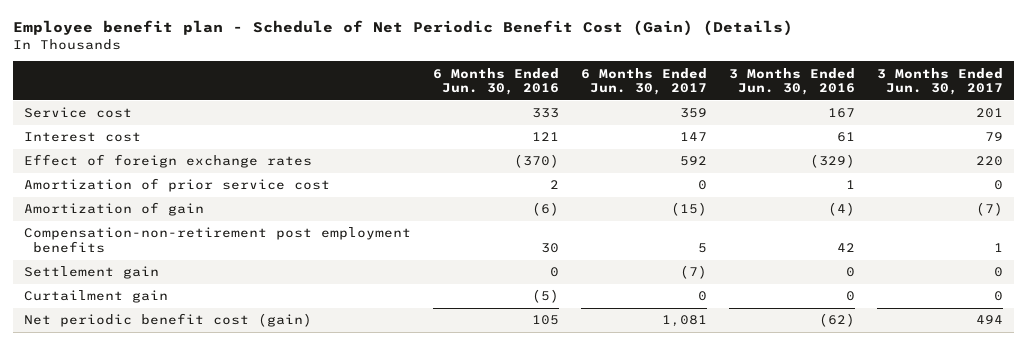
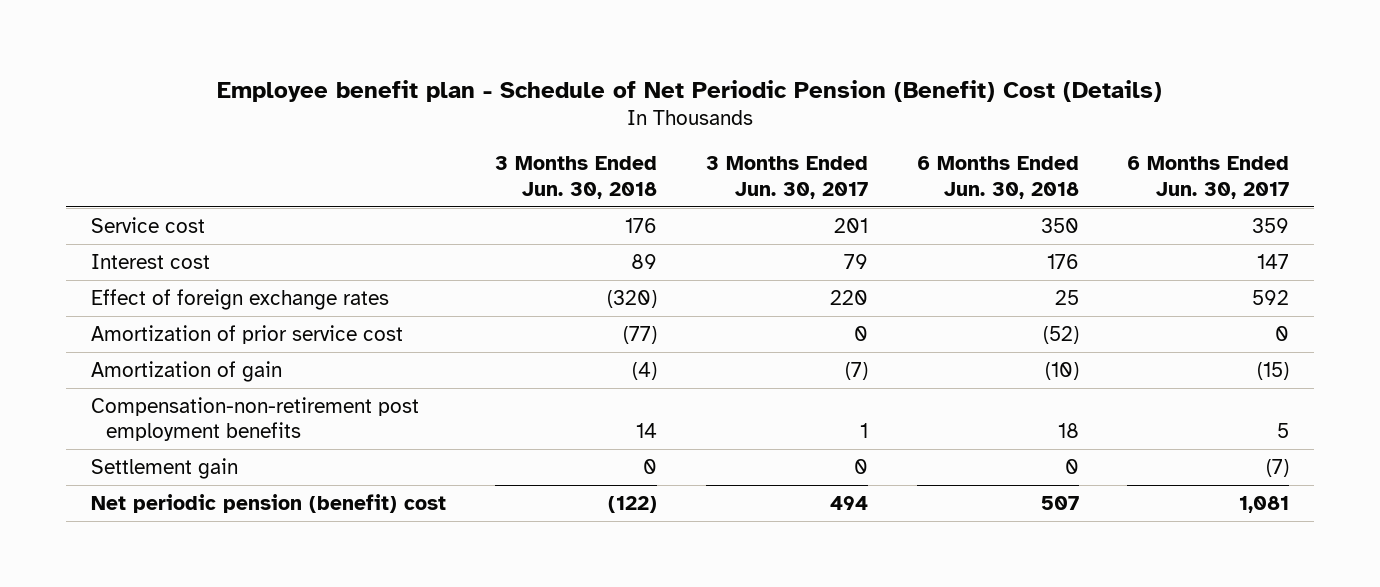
[13,20,794,37] Employee benefit plan - Schedule of Net Periodic Benefit Cost (Gain) (Details) -> [217,79,1163,102] Employee benefit plan - Schedule of Net Periodic Pension (Benefit) Cost (Details)
[433,67,560,96] 6 Months Ended Jun. 30, 2016 -> none
[728,67,855,96] 3 Months Ended Jun. 30, 2016 -> none
none -> [494,156,657,199] 3 Months Ended Jun. 30, 2018
none -> [916,156,1079,199] 6 Months Ended Jun. 30, 2018
[24,290,169,304] Curtailment gain -> none
[24,313,313,328] Net periodic benefit cost (gain) -> [90,493,446,513] Net periodic pension (benefit) cost

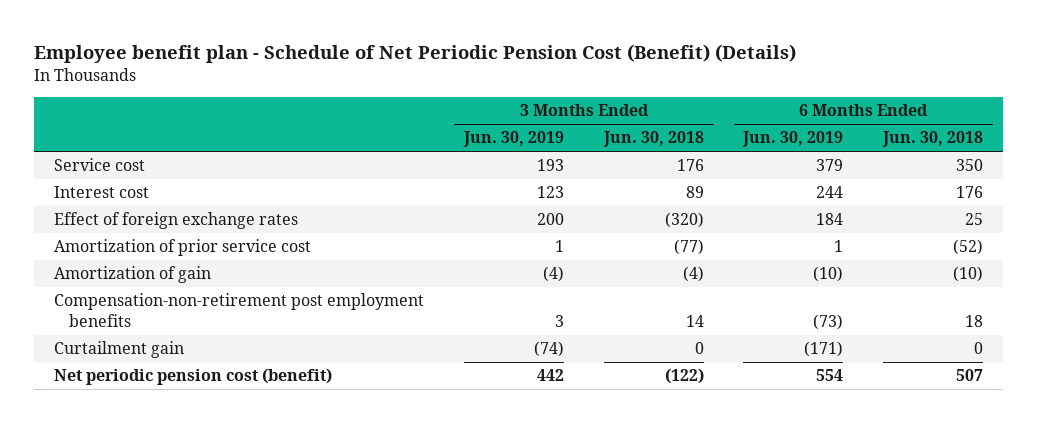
[217,79,1163,102] Employee benefit plan - Schedule of Net Periodic Pension (Benefit) Cost (Details) -> [34,43,797,63] Employee benefit plan - Schedule of Net Periodic Pension Cost (Benefit) (Details)
[705,156,868,199] 3 Months Ended Jun. 30, 2017 -> none
[1127,156,1290,199] 6 Months Ended Jun. 30, 2017 -> none
none -> [462,131,564,148] Jun. 30, 2019
none -> [742,131,844,148] Jun. 30, 2019
[90,457,238,479] Settlement gain -> none
none -> [53,341,184,359] Curtailment gain
[90,493,446,513] Net periodic pension (benefit) cost -> [53,368,332,386] Net periodic pension cost (benefit)

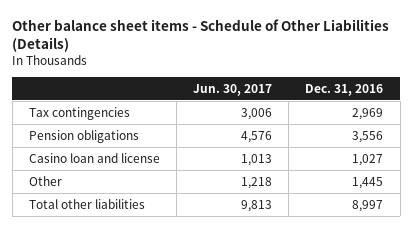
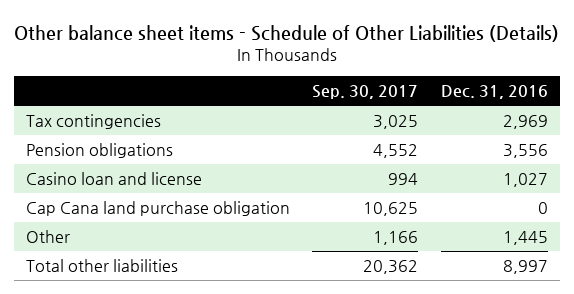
[193,83,273,96] Jun. 30, 2017 -> none
none -> [312,85,419,100] Sep. 30, 2017
none -> [25,201,290,217] Cap Cana land purchase obligation

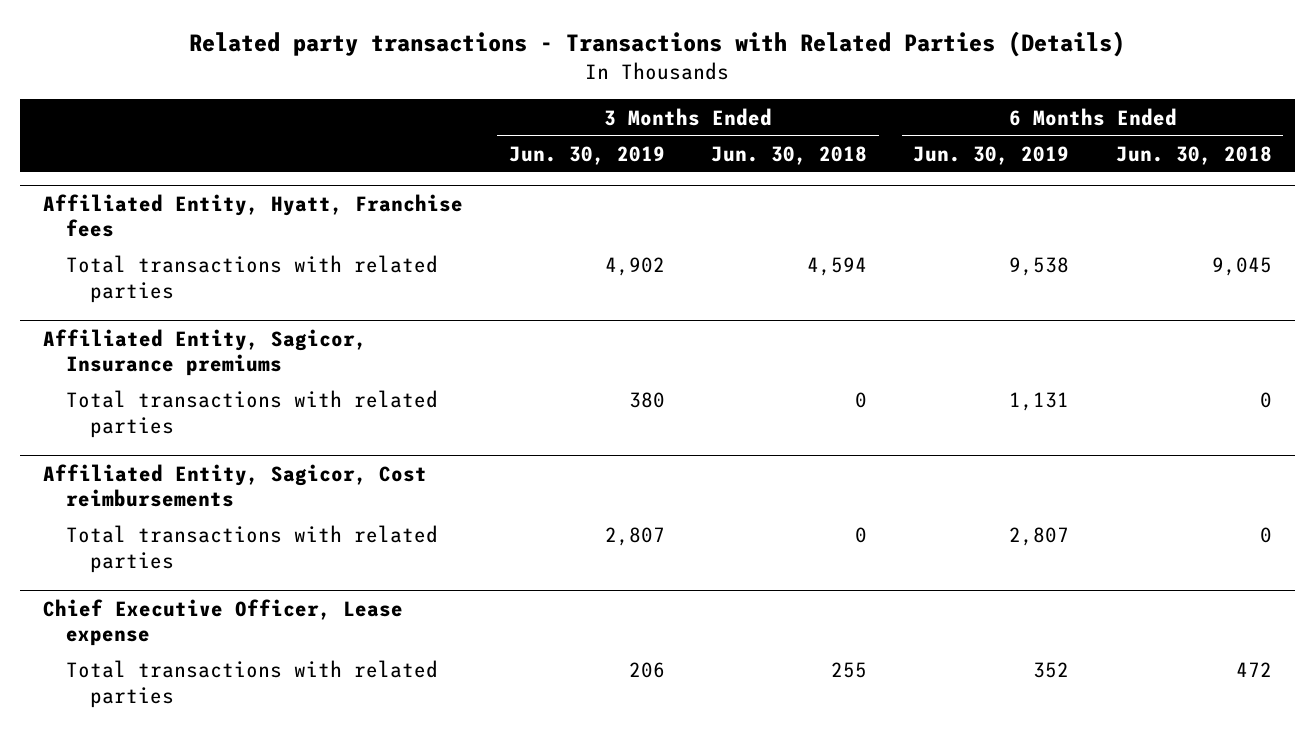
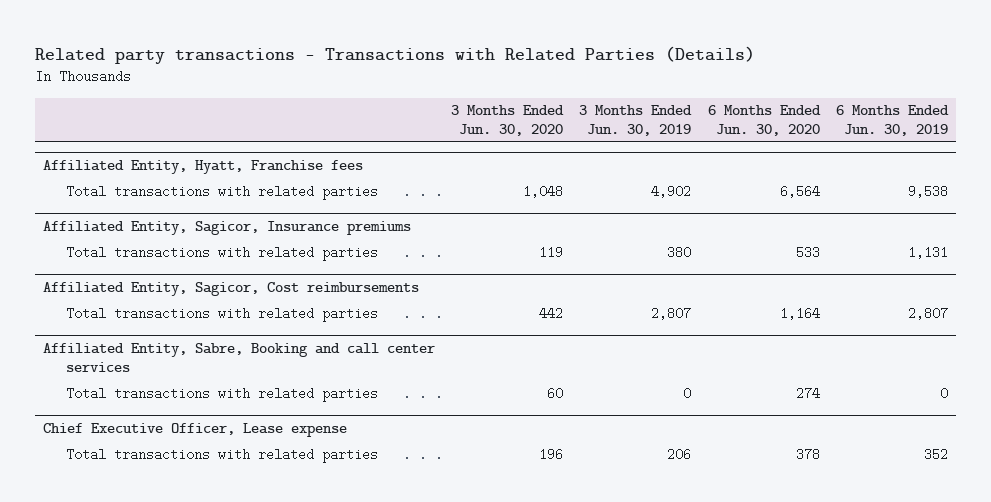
[711,145,868,165] Jun. 30, 2018 -> none
[1115,145,1272,165] Jun. 30, 2018 -> none
none -> [451,105,565,136] 3 Months Ended Jun. 30, 2020
none -> [707,105,821,136] 6 Months Ended Jun. 30, 2020
none -> [42,343,435,372] Affiliated Entity, Sabre, Booking and call center services
none -> [66,386,379,402] Total transactions with related parties

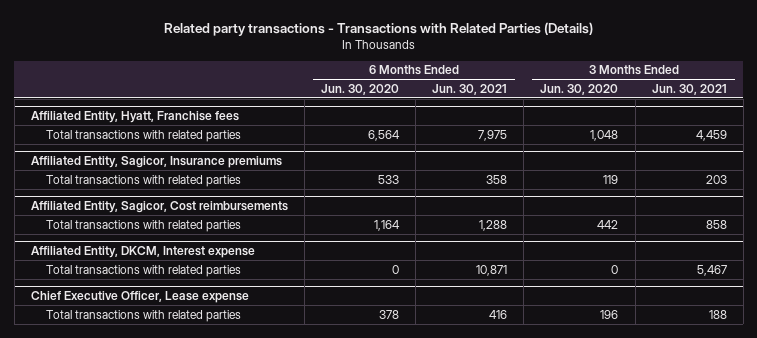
[579,105,693,136] 3 Months Ended Jun. 30, 2019 -> none
[836,105,950,136] 6 Months Ended Jun. 30, 2019 -> none
none -> [432,83,508,95] Jun. 30, 2021
none -> [651,83,727,95] Jun. 30, 2021
[42,343,435,372] Affiliated Entity, Sabre, Booking and call center services -> none
none -> [30,245,255,258] Affiliated Entity, DKCM, Interest expense
[547,386,564,400] 60 -> [611,264,619,274] 0
[795,386,820,400] 274 -> [391,264,399,274] 0

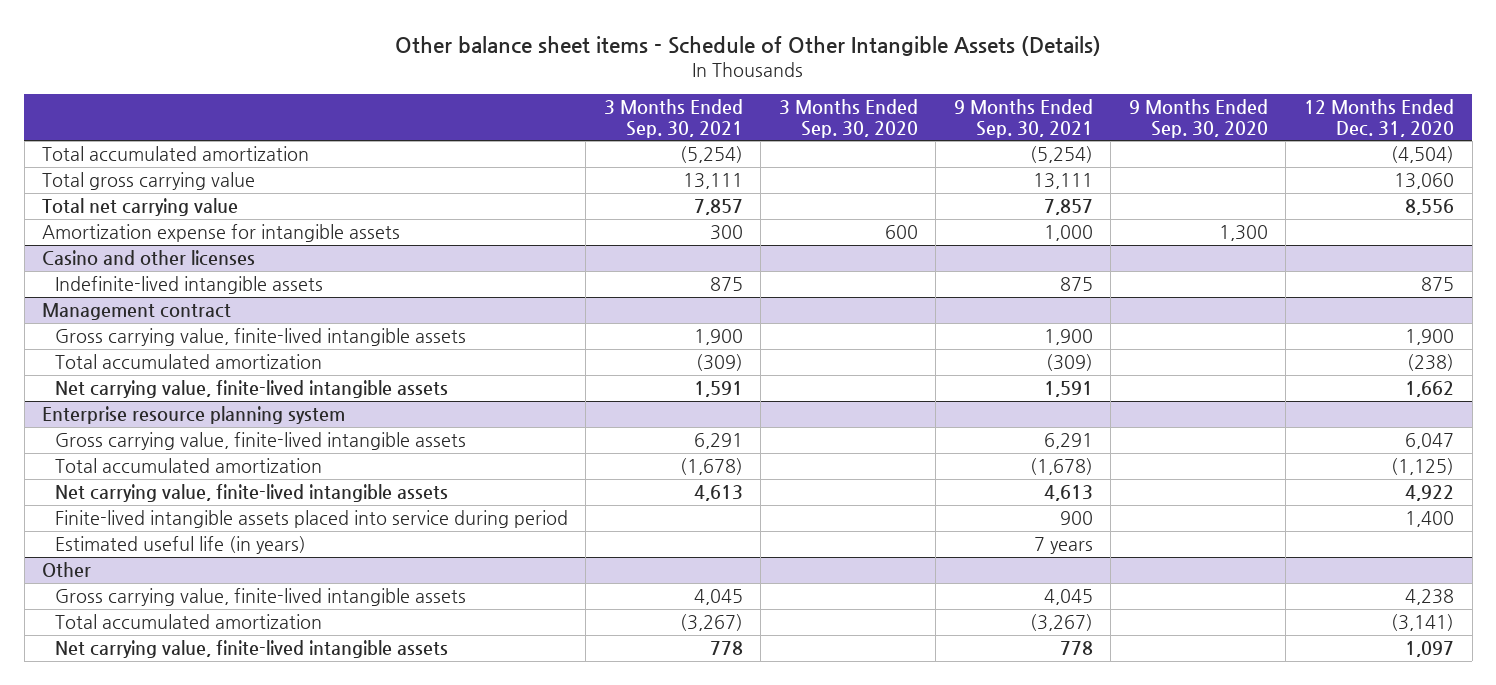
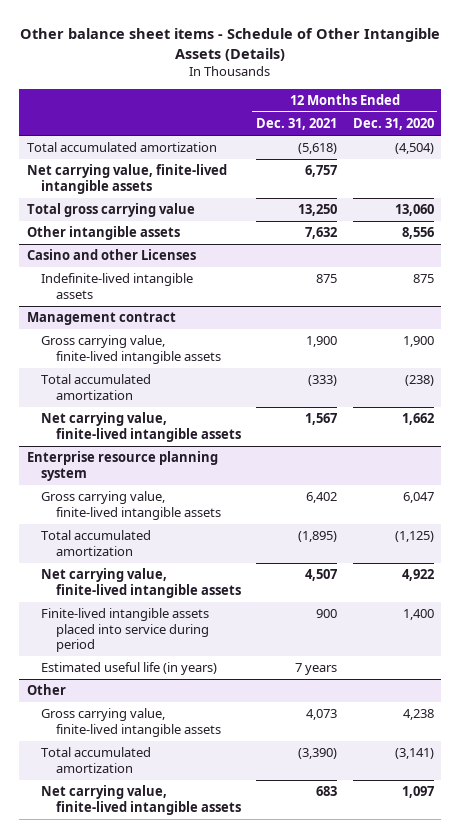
[603,98,743,138] 3 Months Ended Sep. 30, 2021 -> none
[778,98,918,138] 3 Months Ended Sep. 30, 2020 -> none
[953,98,1093,138] 9 Months Ended Sep. 30, 2021 -> none
[1128,98,1268,138] 9 Months Ended Sep. 30, 2020 -> none
none -> [256,118,338,131] Dec. 31, 2021
none -> [26,164,227,194] Net carrying value, finite-lived intangible assets
[42,224,401,243] Amortization expense for intangible assets -> none
[42,198,239,217] Total net carrying value -> [26,226,180,241] Other intangible assets
[42,250,256,267] Casino and other licenses -> [26,249,196,261] Casino and other Licenses

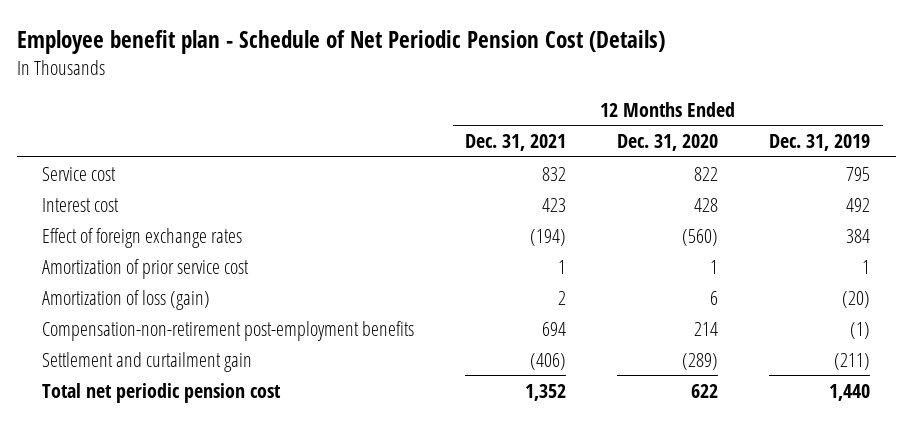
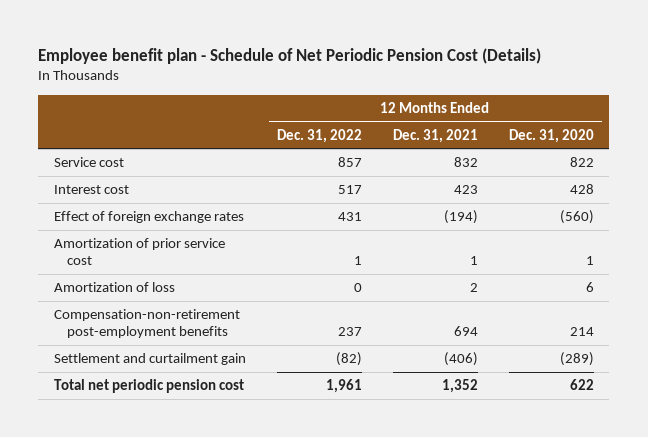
[769,134,871,152] Dec. 31, 2019 -> none
none -> [276,128,362,143] Dec. 31, 2022
[42,289,211,310] Amortization of loss (gain) -> [53,282,175,293] Amortization of loss

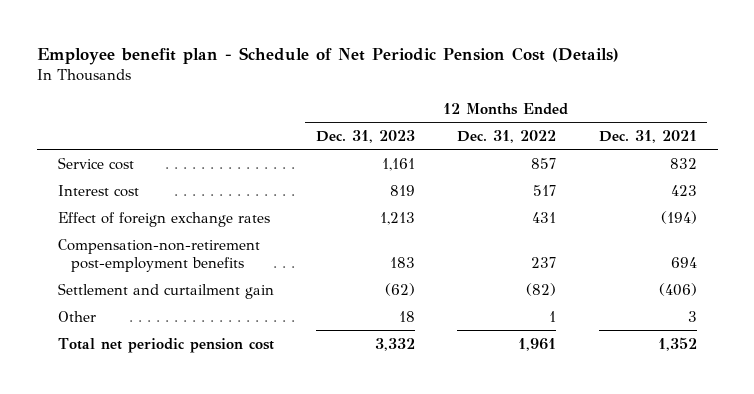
[508,128,594,143] Dec. 31, 2020 -> none
none -> [316,129,416,143] Dec. 31, 2023
[53,238,225,265] Amortization of prior service cost -> none
[53,282,175,293] Amortization of loss -> none
none -> [57,310,96,322] Other

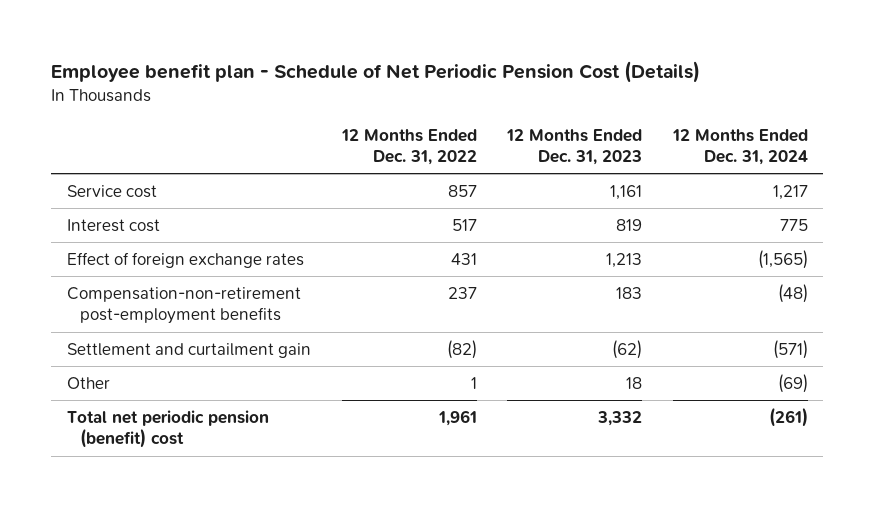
[598,129,697,143] Dec. 31, 2021 -> none
none -> [672,128,809,166] 12 Months Ended Dec. 31, 2024
[57,337,274,353] Total net periodic pension cost -> [66,409,269,449] Total net periodic pension (benefit) cost

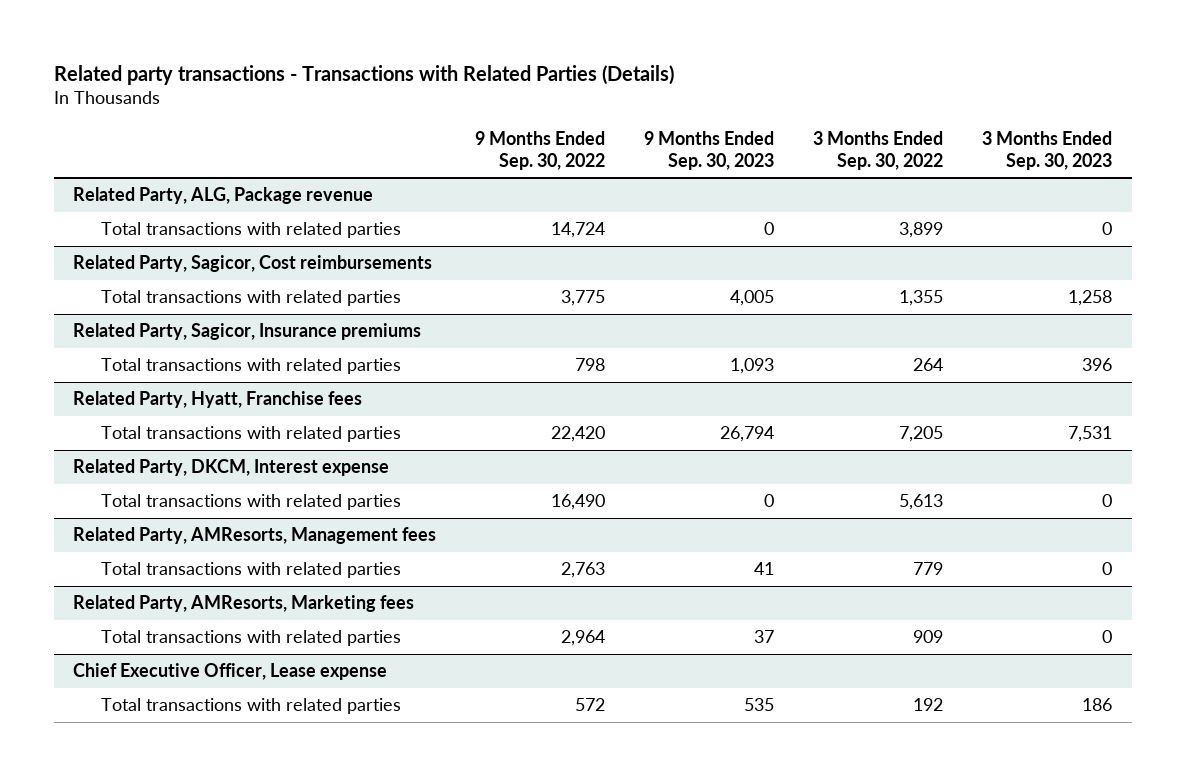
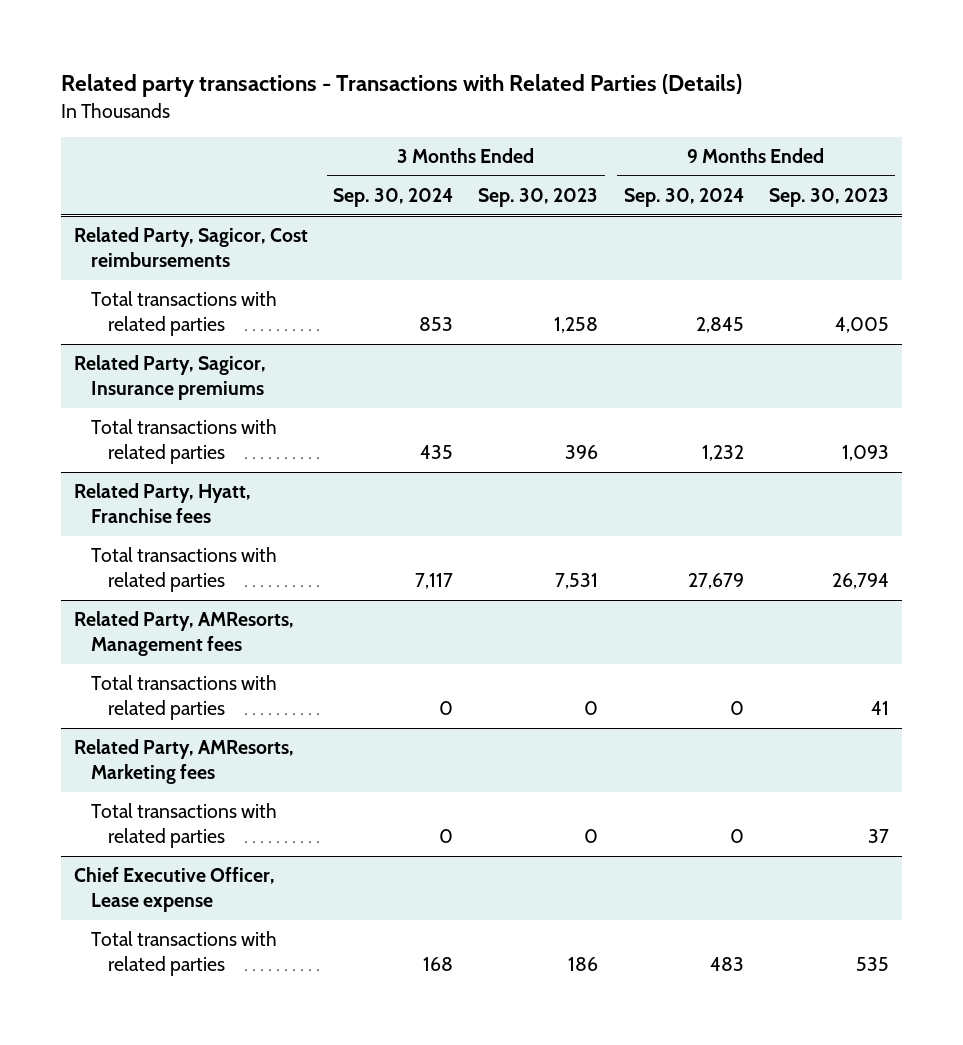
[475,131,606,170] 9 Months Ended Sep. 30, 2022 -> none
[813,131,944,170] 3 Months Ended Sep. 30, 2022 -> none
none -> [333,188,454,208] Sep. 30, 2024
none -> [623,188,744,208] Sep. 30, 2024
[73,187,374,205] Related Party, ALG, Package revenue -> none
[101,222,402,239] Total transactions with related parties -> none
[73,459,390,477] Related Party, DKCM, Interest expense -> none
[101,494,402,511] Total transactions with related parties -> none

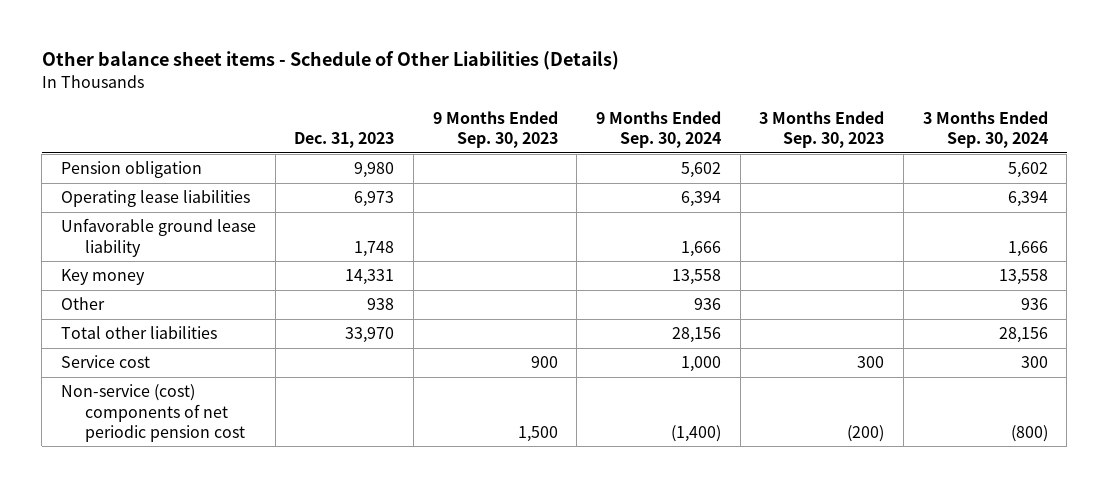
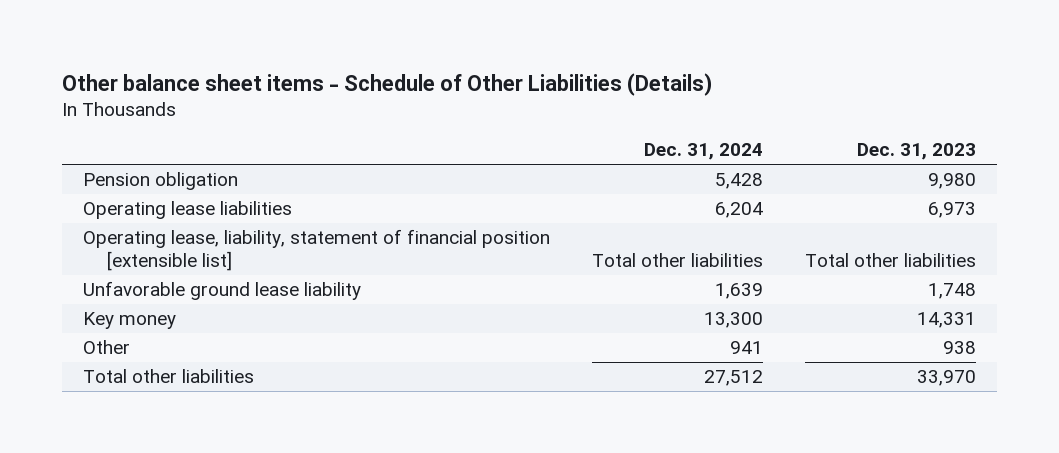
[432,110,558,149] 9 Months Ended Sep. 30, 2023 -> none
[596,110,722,149] 9 Months Ended Sep. 30, 2024 -> none
[759,110,885,149] 3 Months Ended Sep. 30, 2023 -> none
[922,110,1048,149] 3 Months Ended Sep. 30, 2024 -> none
none -> [644,143,764,161] Dec. 31, 2024
none -> [82,229,550,272] Operating lease, liability, statement of financial position [extensible list]
[60,355,150,369] Service cost -> none
[60,384,246,442] Non-service (cost) components of net periodic pension cost -> none

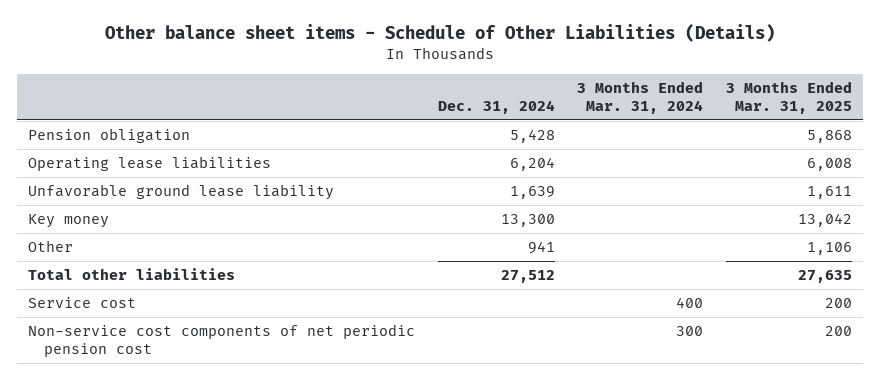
[857,143,977,161] Dec. 31, 2023 -> none
none -> [577,80,704,114] 3 Months Ended Mar. 31, 2024
none -> [725,80,852,114] 3 Months Ended Mar. 31, 2025
[82,229,550,272] Operating lease, liability, statement of financial position [extensible list] -> none
none -> [28,297,137,309] Service cost
none -> [28,324,416,358] Non-service cost components of net periodic pension cost

